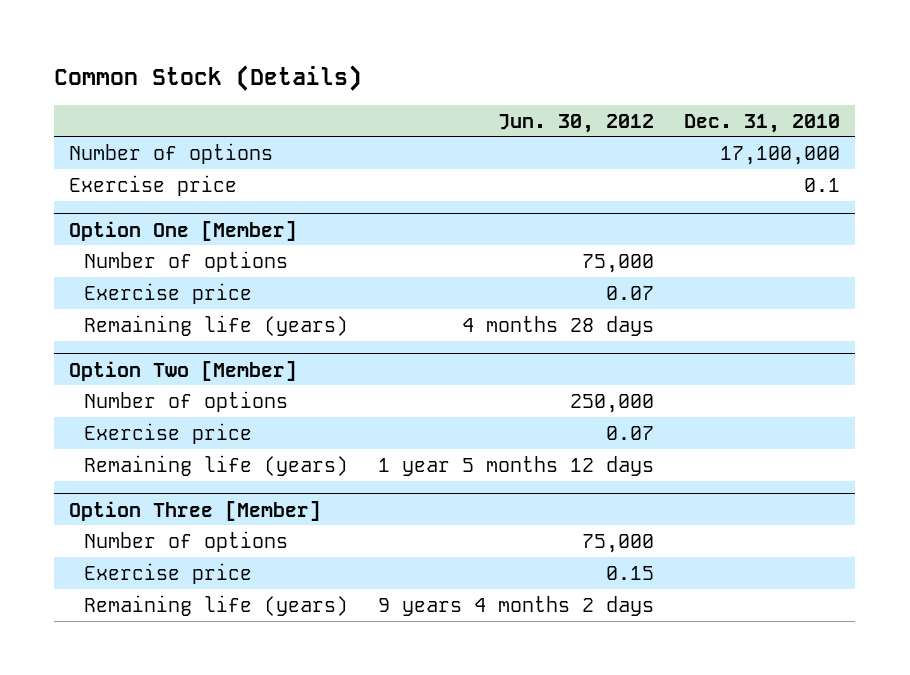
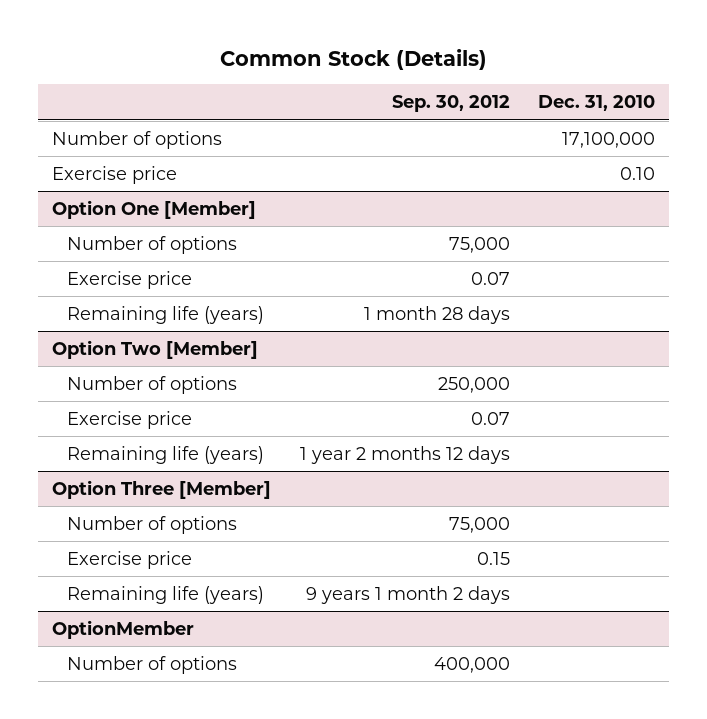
[498,113,655,133] Jun. 30, 2012 -> none
none -> [391,95,510,113] Sep. 30, 2012
[804,177,841,192] 0.1 -> [619,167,655,181] 0.10
none -> [52,620,195,640] OptionMember
none -> [66,656,237,675] Number of options

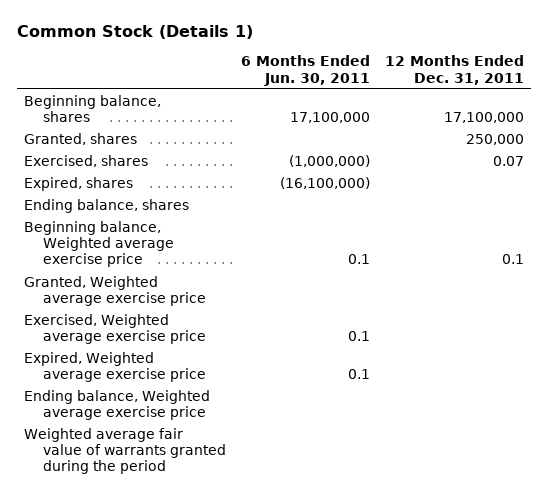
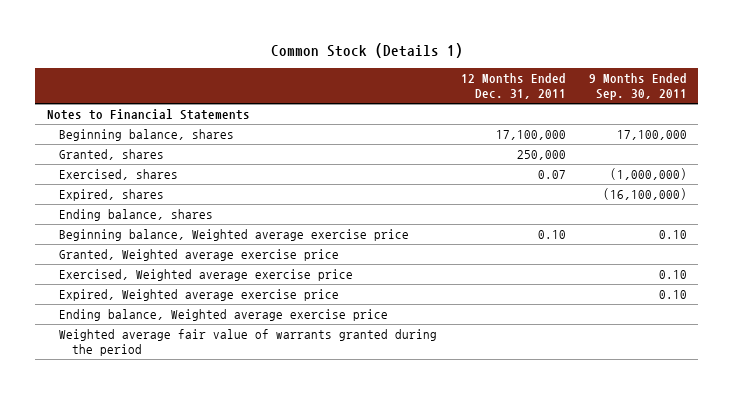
[240,55,370,86] 6 Months Ended Jun. 30, 2011 -> none
none -> [588,73,687,101] 9 Months Ended Sep. 30, 2011
none -> [47,109,251,121] Notes to Financial Statements
[501,254,524,265] 0.1 -> [537,230,566,240] 0.10

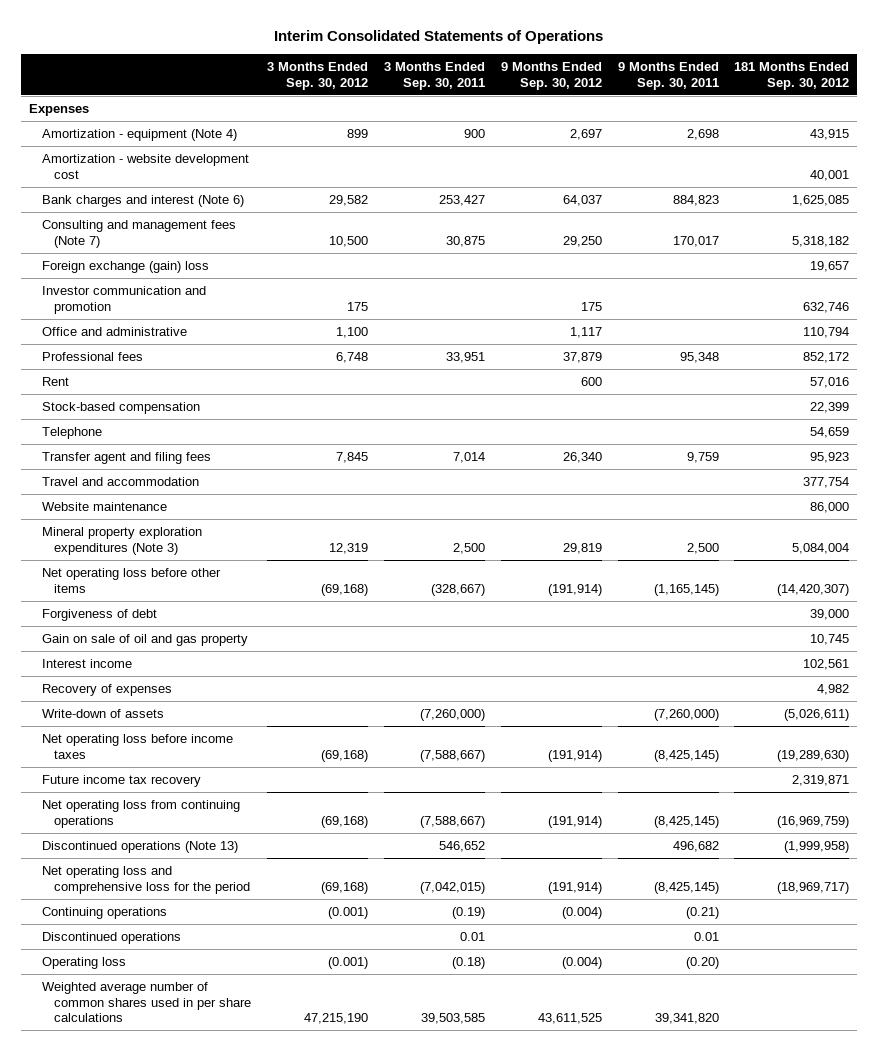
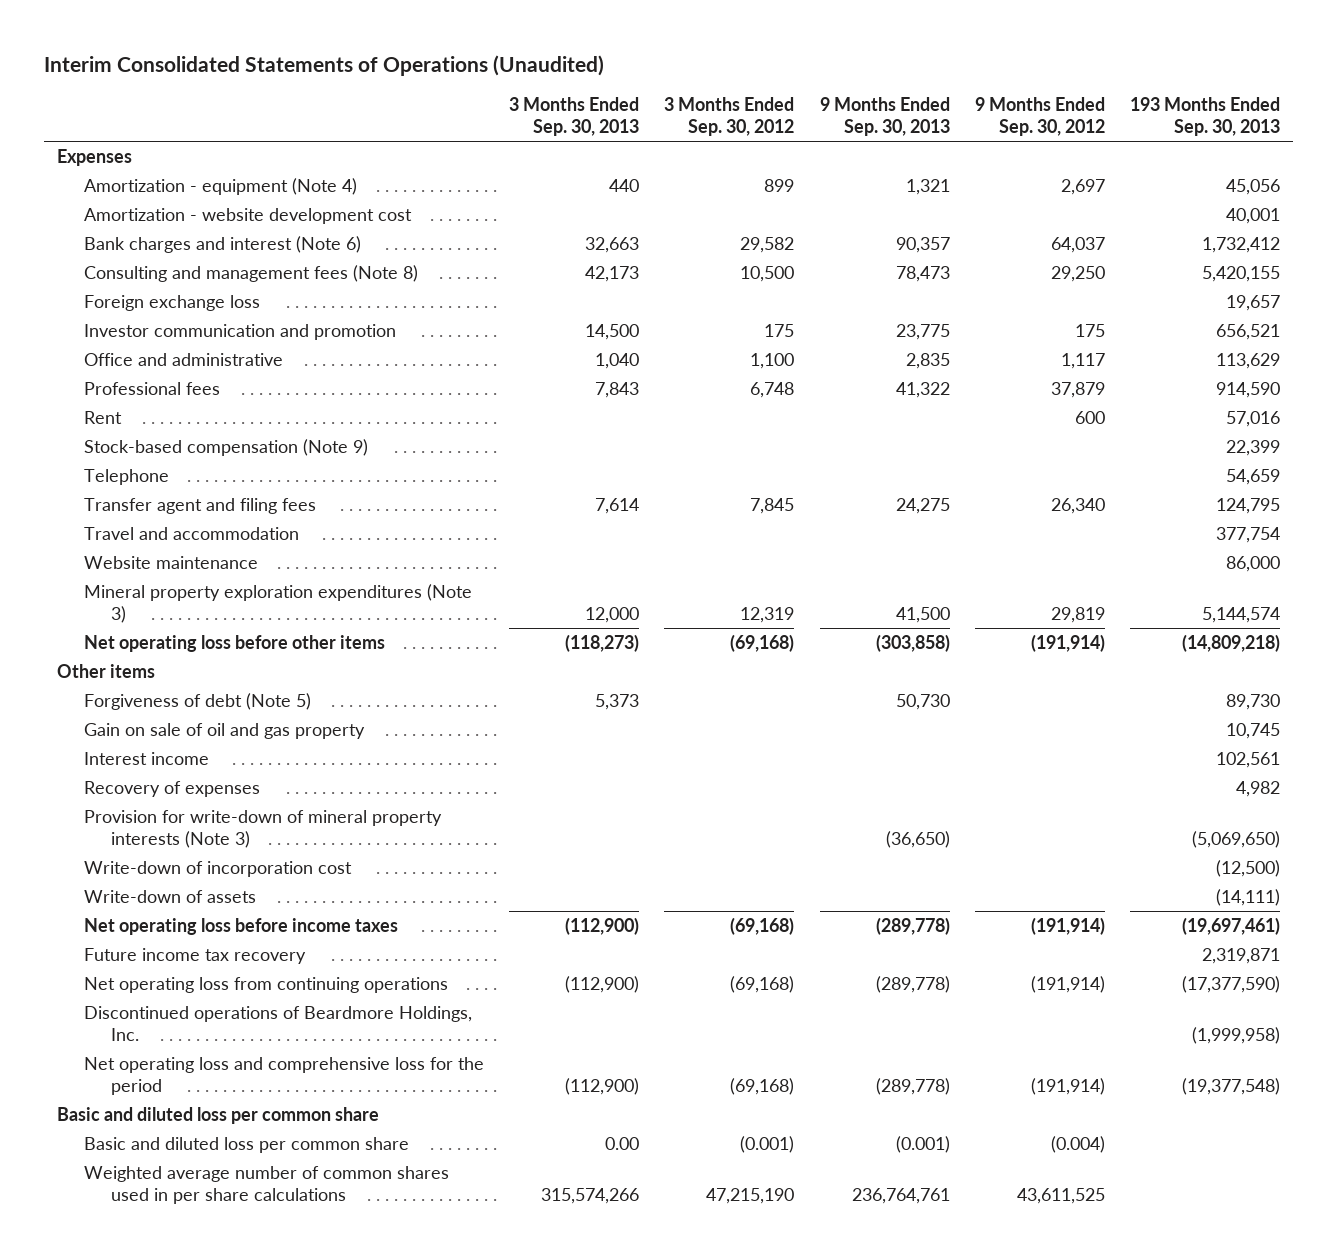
[274,30,604,45] Interim Consolidated Statements of Operations -> [44,55,605,77] Interim Consolidated Statements of Operations (Unaudited)
[383,62,485,90] 3 Months Ended Sep. 30, 2011 -> none
[617,62,719,90] 9 Months Ended Sep. 30, 2011 -> none
[734,62,850,90] 181 Months Ended Sep. 30, 2012 -> none
none -> [509,96,640,137] 3 Months Ended Sep. 30, 2013
none -> [819,96,950,137] 9 Months Ended Sep. 30, 2013
none -> [1130,96,1281,137] 193 Months Ended Sep. 30, 2013
[41,220,236,248] Consulting and management fees (Note 7) -> [83,264,418,282] Consulting and management fees (Note 8)
[41,261,209,274] Foreign exchange (gain) loss -> [83,294,260,311] Foreign exchange loss
[41,402,200,415] Stock-based compensation -> [83,438,368,456] Stock-based compensation (Note 9)
none -> [57,663,156,678] Other items
[41,609,157,622] Forgiveness of debt -> [83,692,311,710] Forgiveness of debt (Note 5)
none -> [83,809,442,849] Provision for write-down of mineral property interests (Note 3)
none -> [83,860,352,877] Write-down of incorporation cost
[41,841,238,854] Discontinued operations (Note 13) -> [83,1005,472,1042] Discontinued operations of Beardmore Holdings, Inc.
[41,907,167,920] Continuing operations -> none
[41,932,181,945] Discontinued operations -> none
[41,957,126,970] Operating loss -> none
none -> [57,1106,380,1124] Basic and diluted loss per common share
none -> [83,1136,409,1153] Basic and diluted loss per common share

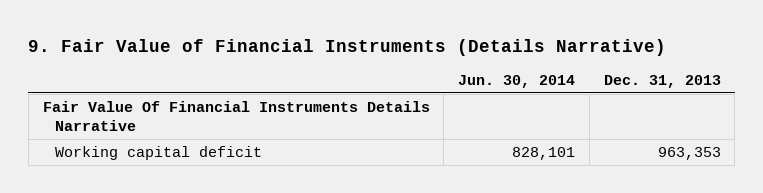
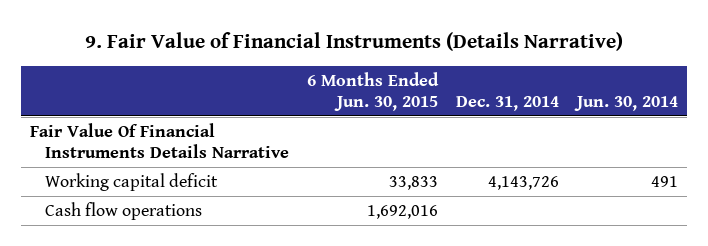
[603,74,721,88] Dec. 31, 2013 -> none
none -> [307,71,440,111] 6 Months Ended Jun. 30, 2015
none -> [456,95,560,111] Dec. 31, 2014
[512,146,576,160] 828,101 -> [651,175,679,187] 491
none -> [45,201,203,220] Cash flow operations

